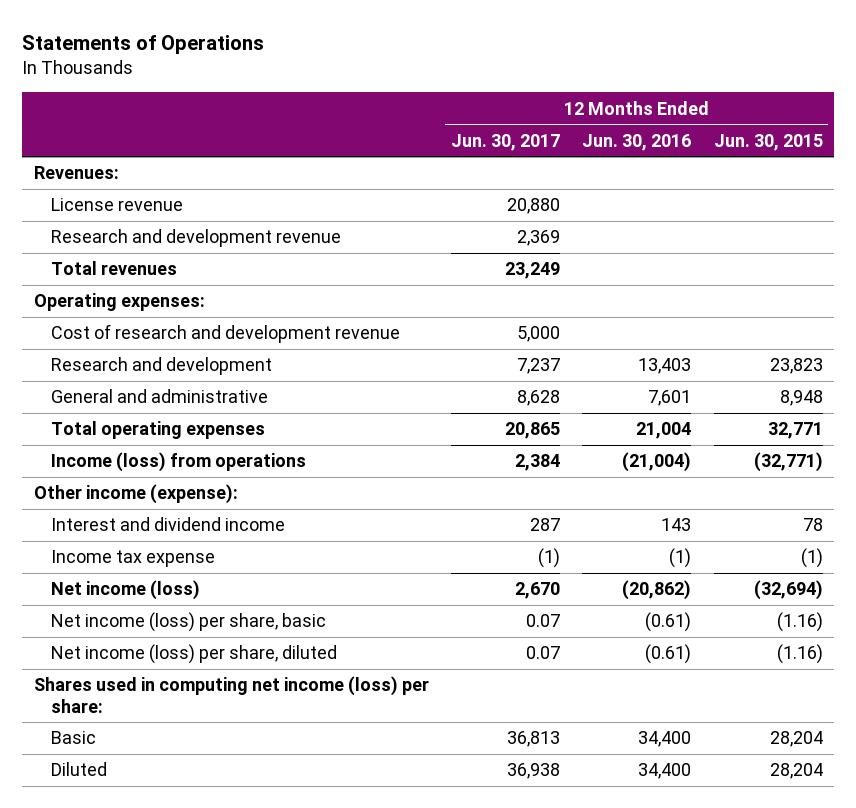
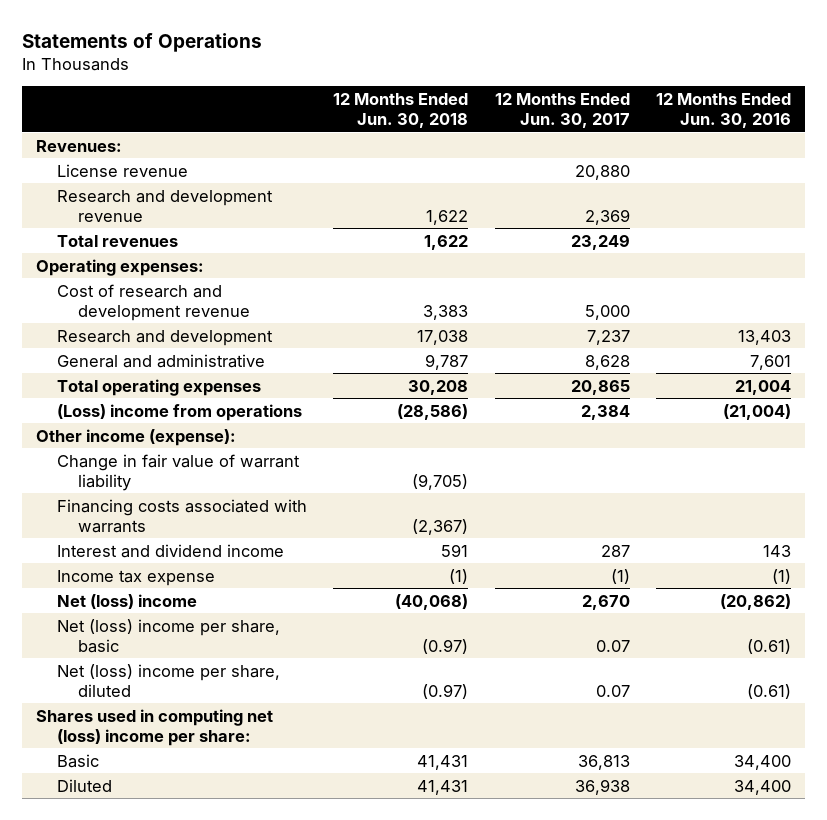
[713,133,823,151] Jun. 30, 2015 -> none
none -> [333,92,469,128] 12 Months Ended Jun. 30, 2018
[50,452,306,473] Income (loss) from operations -> [56,403,302,421] (Loss) income from operations
none -> [56,453,300,491] Change in fair value of warrant liability
none -> [56,498,307,533] Financing costs associated with warrants
[50,580,200,601] Net income (loss) -> [56,593,197,609] Net (loss) income
[50,612,326,633] Net income (loss) per share, basic -> [56,618,280,653] Net (loss) income per share, basic
[50,644,337,665] Net income (loss) per share, diluted -> [56,663,280,697] Net (loss) income per share, diluted
[33,676,429,713] Shares used in computing net income (loss) per share: -> [35,708,273,746] Shares used in computing net (loss) income per share:

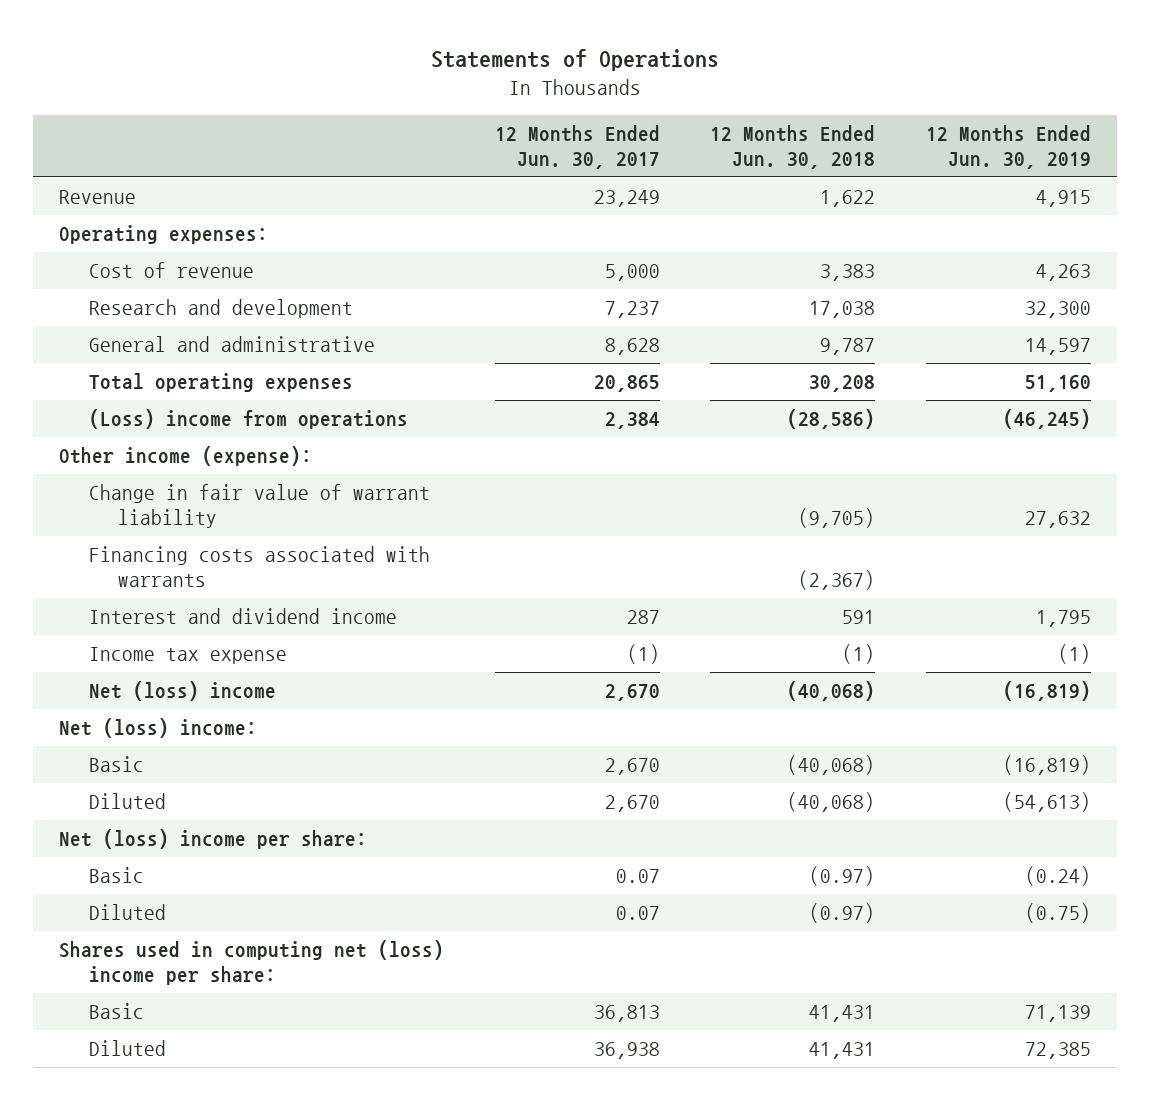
[656,92,792,128] 12 Months Ended Jun. 30, 2016 -> none
none -> [926,125,1092,169] 12 Months Ended Jun. 30, 2019
[35,139,122,152] Revenues: -> none
[56,163,188,177] License revenue -> none
[56,189,273,222] Research and development revenue -> none
[56,234,178,247] Total revenues -> [58,190,136,205] Revenue
[56,283,250,321] Cost of research and development revenue -> [88,262,254,279] Cost of revenue
none -> [58,718,257,739] Net (loss) income:
none -> [88,756,144,773] Basic
none -> [88,793,166,810] Diluted
none -> [58,829,367,850] Net (loss) income per share:
[56,618,280,653] Net (loss) income per share, basic -> [88,867,144,884] Basic
[56,663,280,697] Net (loss) income per share, diluted -> [88,904,166,921] Diluted

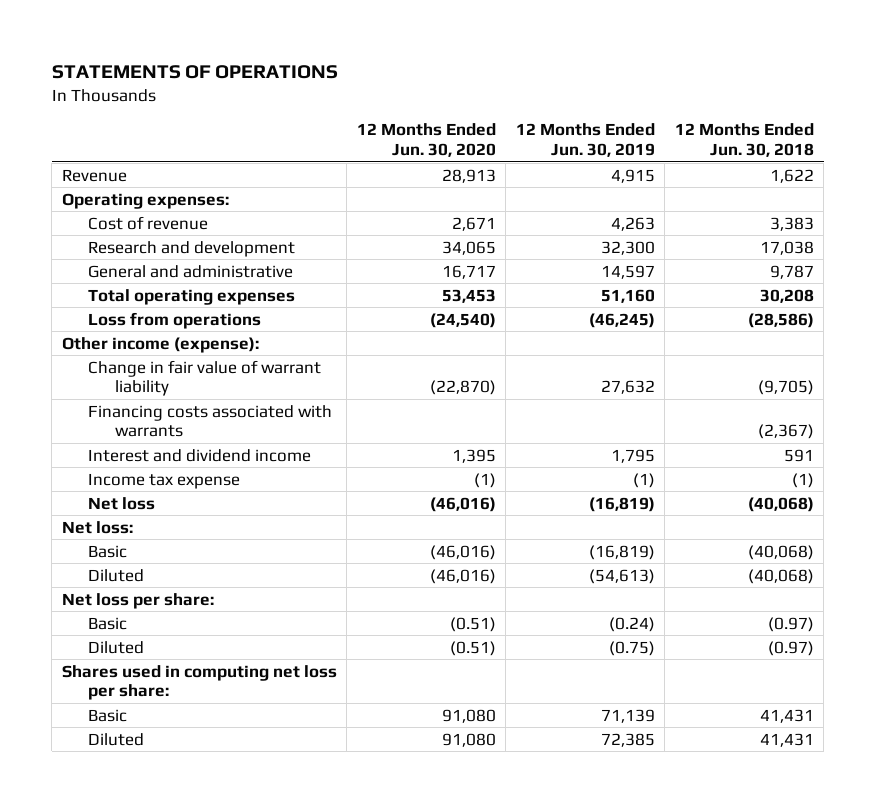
[431,48,720,71] Statements of Operations -> [51,65,338,80] STATEMENTS OF OPERATIONS
[494,125,660,169] 12 Months Ended Jun. 30, 2017 -> none
none -> [356,123,496,158] 12 Months Ended Jun. 30, 2020
[88,409,408,430] (Loss) income from operations -> [88,311,262,329] Loss from operations
[88,681,276,702] Net (loss) income -> [88,496,156,510] Net loss
[58,718,257,739] Net (loss) income: -> [61,520,133,534] Net loss:
[58,829,367,850] Net (loss) income per share: -> [61,592,214,609] Net loss per share:
[58,940,444,985] Shares used in computing net (loss) income per share: -> [61,664,337,701] Shares used in computing net loss per share:

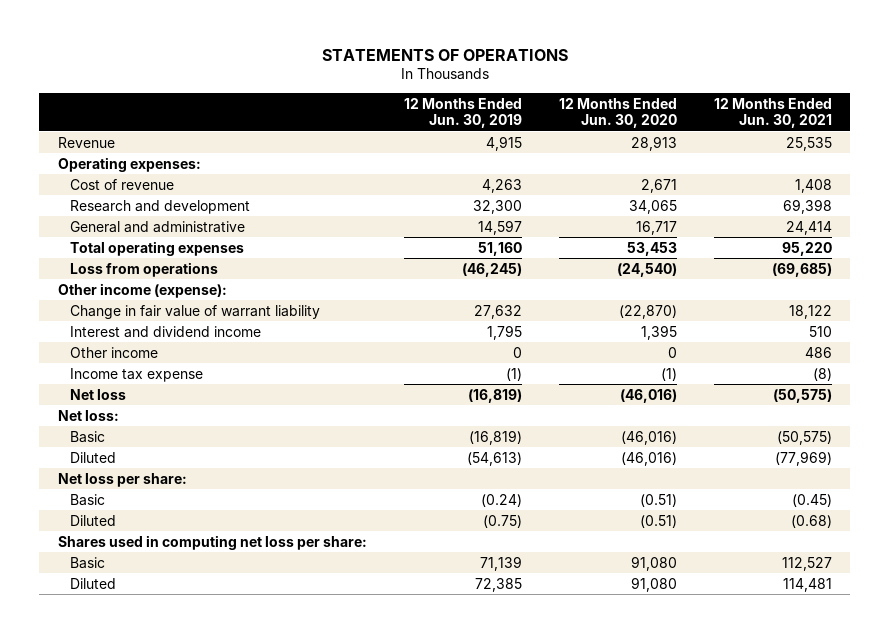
[674,123,814,158] 12 Months Ended Jun. 30, 2018 -> none
none -> [713,98,832,129] 12 Months Ended Jun. 30, 2021
[88,404,333,438] Financing costs associated with warrants -> none
none -> [69,346,158,358] Other income

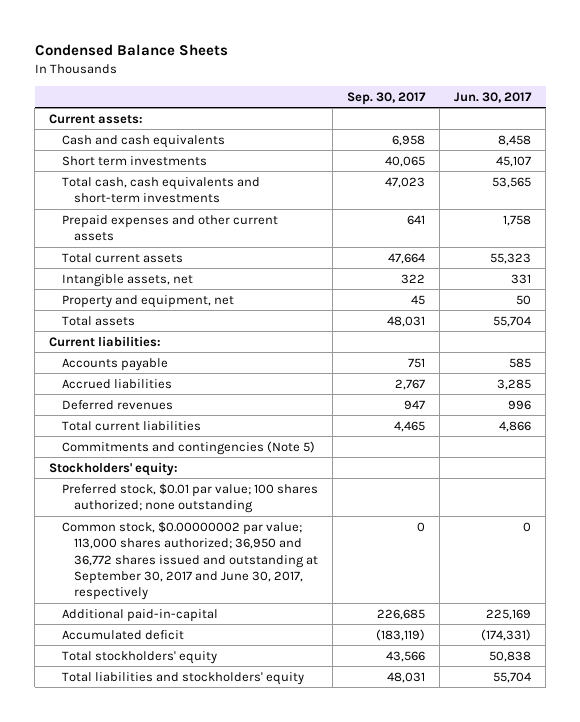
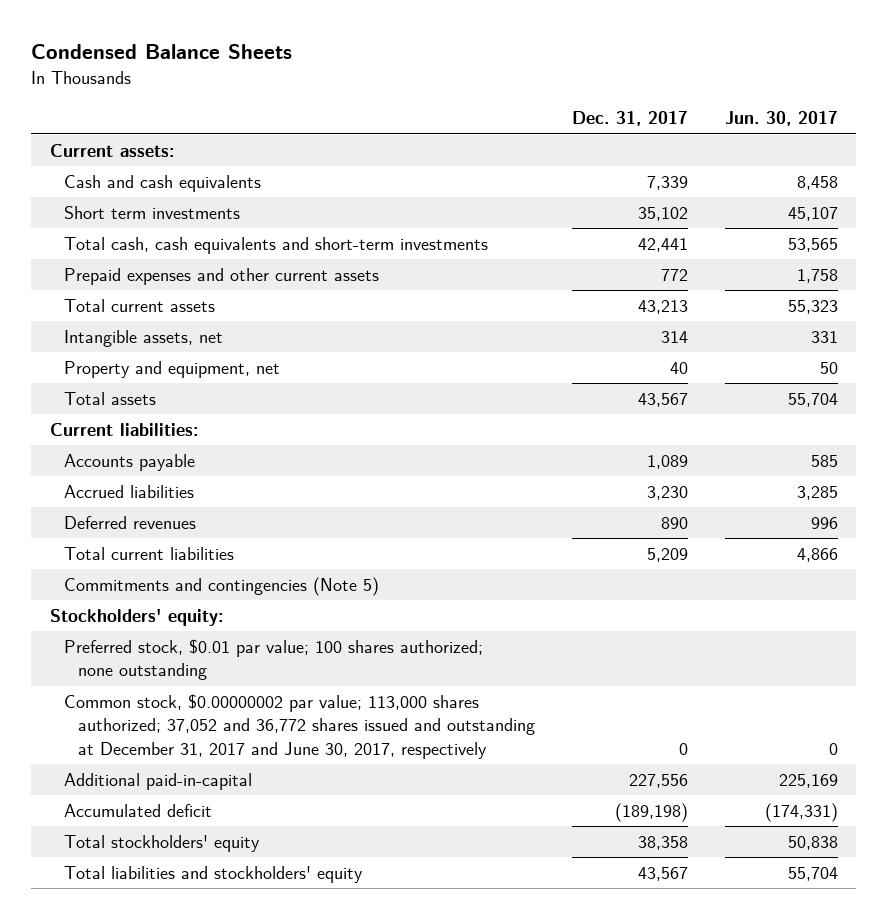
[347,91,427,105] Sep. 30, 2017 -> none
none -> [571,111,688,127] Dec. 31, 2017
[61,520,319,601] Common stock, $0.00000002 par value; 113,000 shares authorized; 36,950 and 36,772 shares issued and outstanding at September 30, 2017 and June 30, 2017, respectively -> [63,694,535,759] Common stock, $0.00000002 par value; 113,000 shares authorized; 37,052 and 36,772 shares issued and outstanding at December 31, 2017 and June 30, 2017, respectively

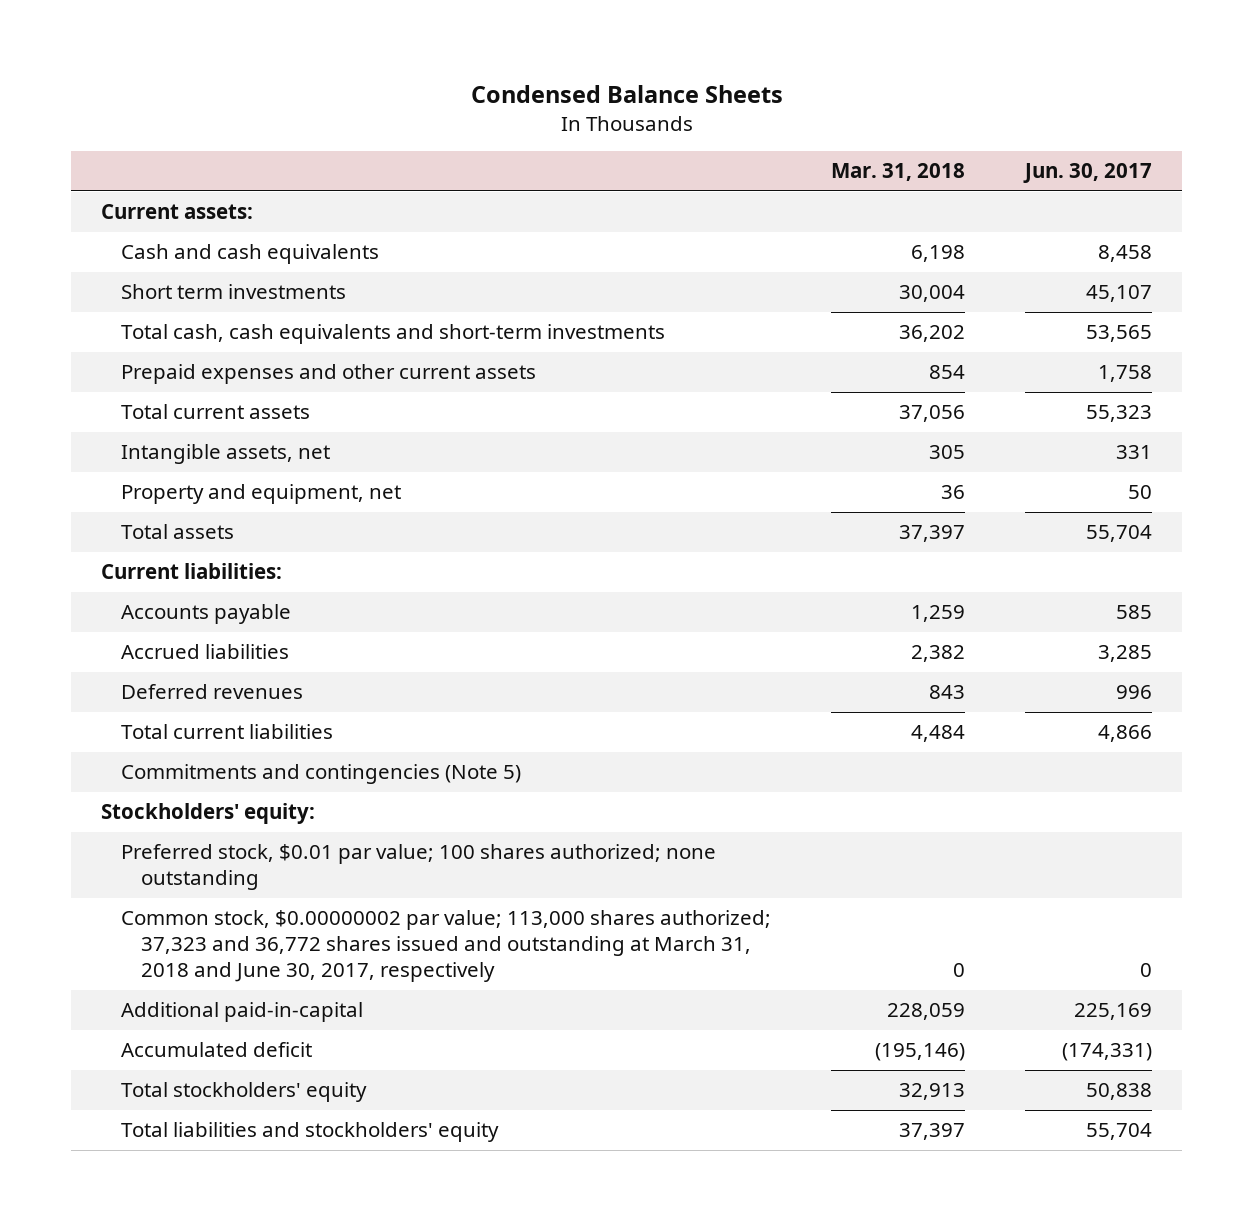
[571,111,688,127] Dec. 31, 2017 -> none
none -> [831,163,966,182] Mar. 31, 2018
[63,694,535,759] Common stock, $0.00000002 par value; 113,000 shares authorized; 37,052 and 36,772 shares issued and outstanding at December 31, 2017 and June 30, 2017, respectively -> [120,910,771,983] Common stock, $0.00000002 par value; 113,000 shares authorized; 37,323 and 36,772 shares issued and outstanding at March 31, 2018 and June 30, 2017, respectively

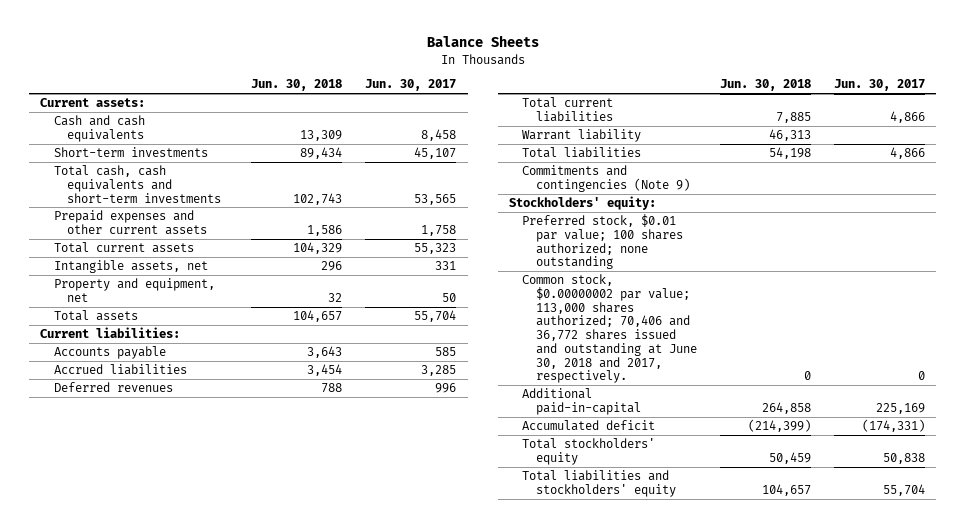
[470,84,783,103] Condensed Balance Sheets -> [426,35,539,48] Balance Sheets
[831,163,966,182] Mar. 31, 2018 -> none
none -> [251,79,343,92] Jun. 30, 2018
[120,284,346,300] Short term investments -> [53,147,208,158] Short-term investments
none -> [522,129,642,143] Warrant liability
none -> [522,147,642,159] Total liabilities
[120,764,521,785] Commitments and contingencies (Note 5) -> [522,165,690,192] Commitments and contingencies (Note 9)
[120,910,771,983] Common stock, $0.00000002 par value; 113,000 shares authorized; 37,323 and 36,772 shares issued and outstanding at March 31, 2018 and June 30, 2017, respectively -> [522,274,697,384] Common stock, $0.00000002 par value; 113,000 shares authorized; 70,406 and 36,772 shares issued and outstanding at June 30, 2018 and 2017, respectively.

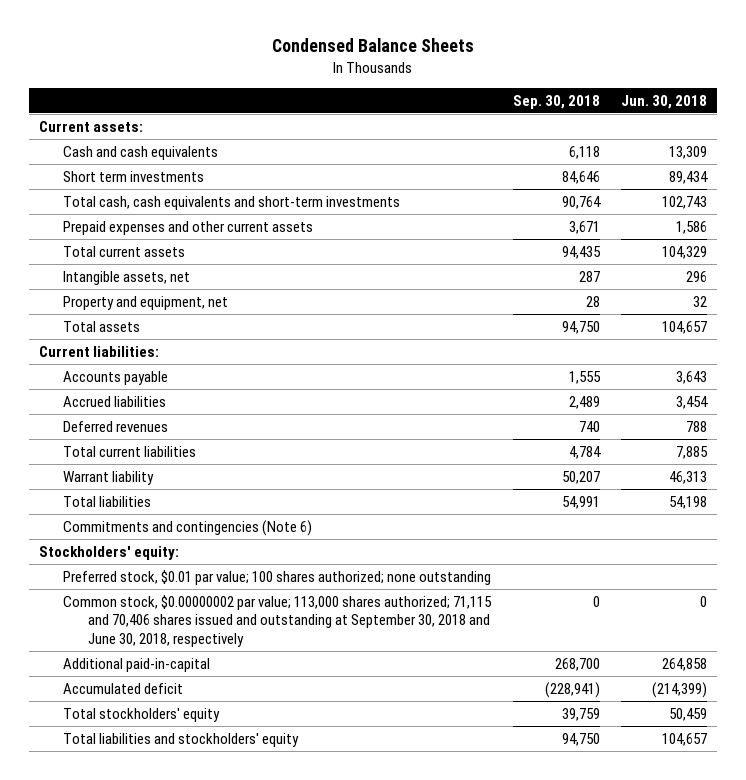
[426,35,539,48] Balance Sheets -> [272,38,475,53] Condensed Balance Sheets
[365,79,457,92] Jun. 30, 2017 -> none
none -> [512,94,600,109] Sep. 30, 2018
[53,147,208,158] Short-term investments -> [63,170,205,182] Short term investments
[522,165,690,192] Commitments and contingencies (Note 9) -> [63,519,313,536] Commitments and contingencies (Note 6)
[522,274,697,384] Common stock, $0.00000002 par value; 113,000 shares authorized; 70,406 and 36,772 shares issued and outstanding at June 30, 2018 and 2017, respectively. -> [63,594,493,647] Common stock, $0.00000002 par value; 113,000 shares authorized; 71,115 and 70,406 shares issued and outstanding at September 30, 2018 and June 30, 2018, respectively

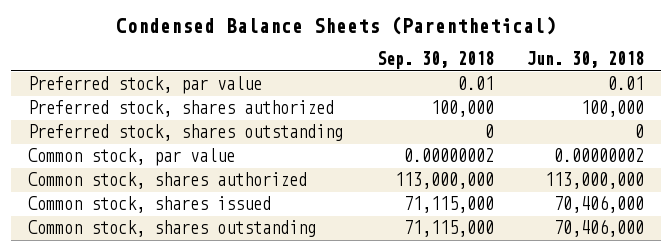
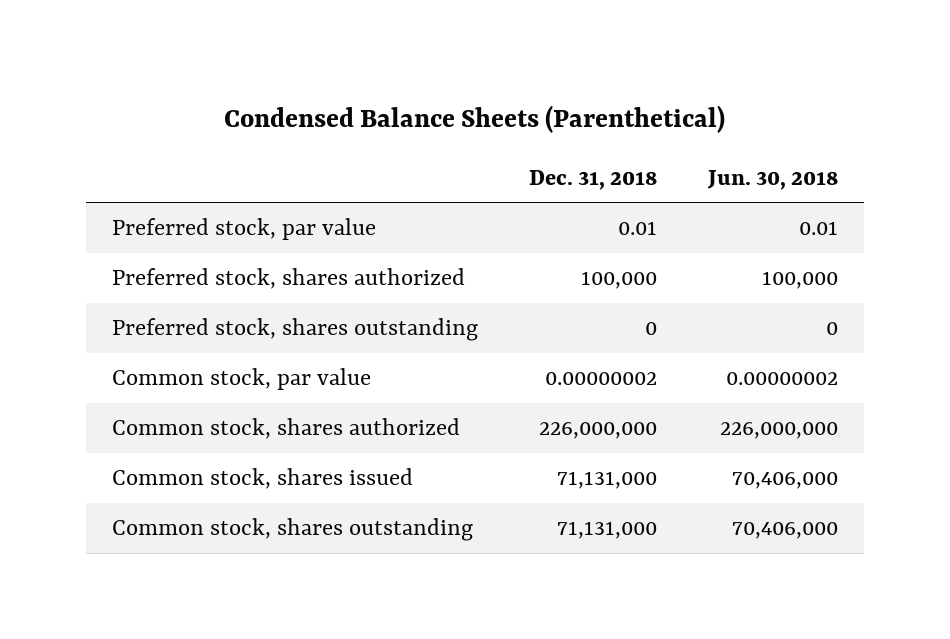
[376,51,494,70] Sep. 30, 2018 -> none
none -> [529,169,658,190] Dec. 31, 2018
[545,172,645,190] 113,000,000 -> [720,422,839,440] 226,000,000

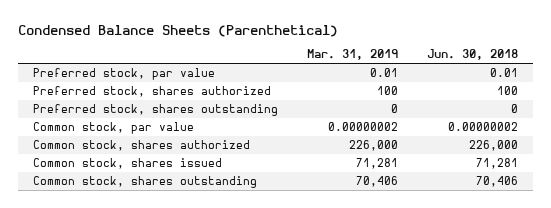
[529,169,658,190] Dec. 31, 2018 -> none
none -> [307,49,399,61] Mar. 31, 2019
[762,271,839,290] 100,000 -> [497,85,519,95] 100
[720,422,839,440] 226,000,000 -> [469,139,519,151] 226,000
[732,472,839,490] 70,406,000 -> [476,157,519,169] 71,281
[732,522,839,540] 70,406,000 -> [476,175,519,187] 70,406

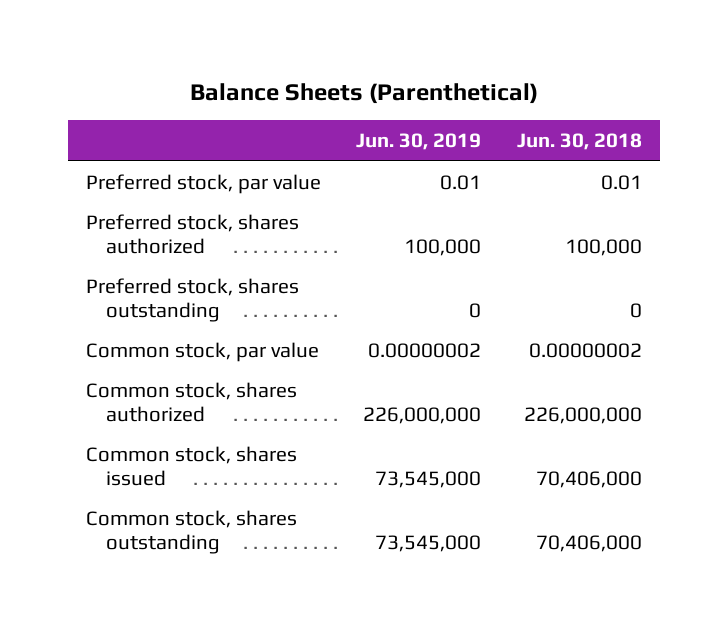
[17,24,338,37] Condensed Balance Sheets (Parenthetical) -> [189,82,538,104] Balance Sheets (Parenthetical)
[307,49,399,61] Mar. 31, 2019 -> none
none -> [356,133,482,151] Jun. 30, 2019
[497,85,519,95] 100 -> [565,239,643,257] 100,000
[469,139,519,151] 226,000 -> [524,407,643,425] 226,000,000
[476,157,519,169] 71,281 -> [536,471,643,489] 70,406,000
[476,175,519,187] 70,406 -> [536,535,643,553] 70,406,000

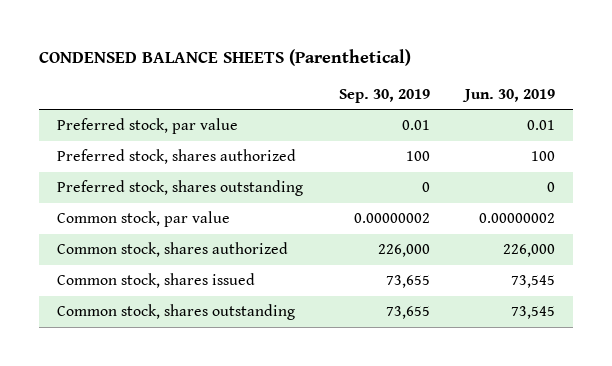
[189,82,538,104] Balance Sheets (Parenthetical) -> [38,48,411,66] CONDENSED BALANCE SHEETS (Parenthetical)
[517,133,643,151] Jun. 30, 2018 -> none
none -> [338,88,430,103] Sep. 30, 2019
[404,239,482,257] 100,000 -> [531,151,556,162] 100
[363,407,482,425] 226,000,000 -> [503,244,556,258] 226,000
[375,471,482,489] 73,545,000 -> [511,275,556,289] 73,545
[375,535,482,553] 73,545,000 -> [511,306,556,320] 73,545

